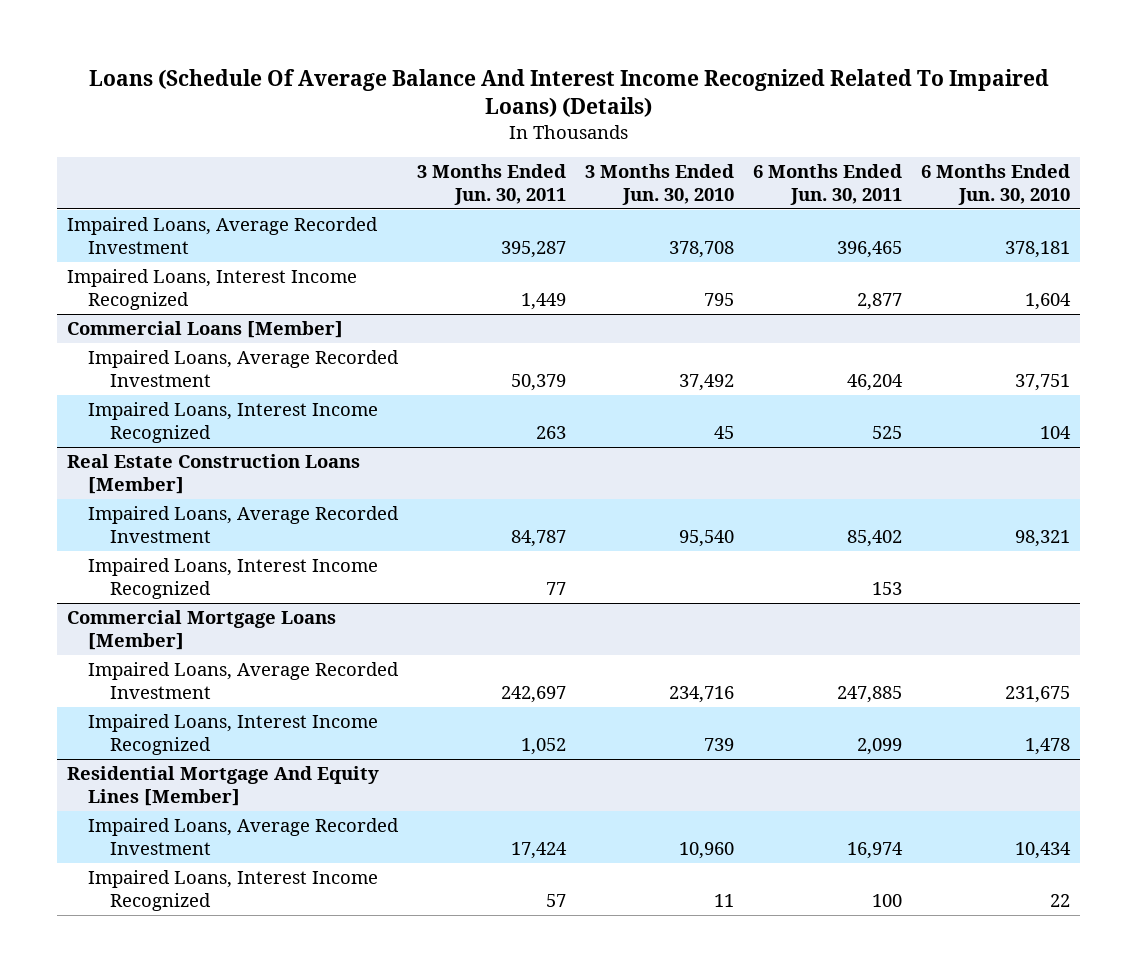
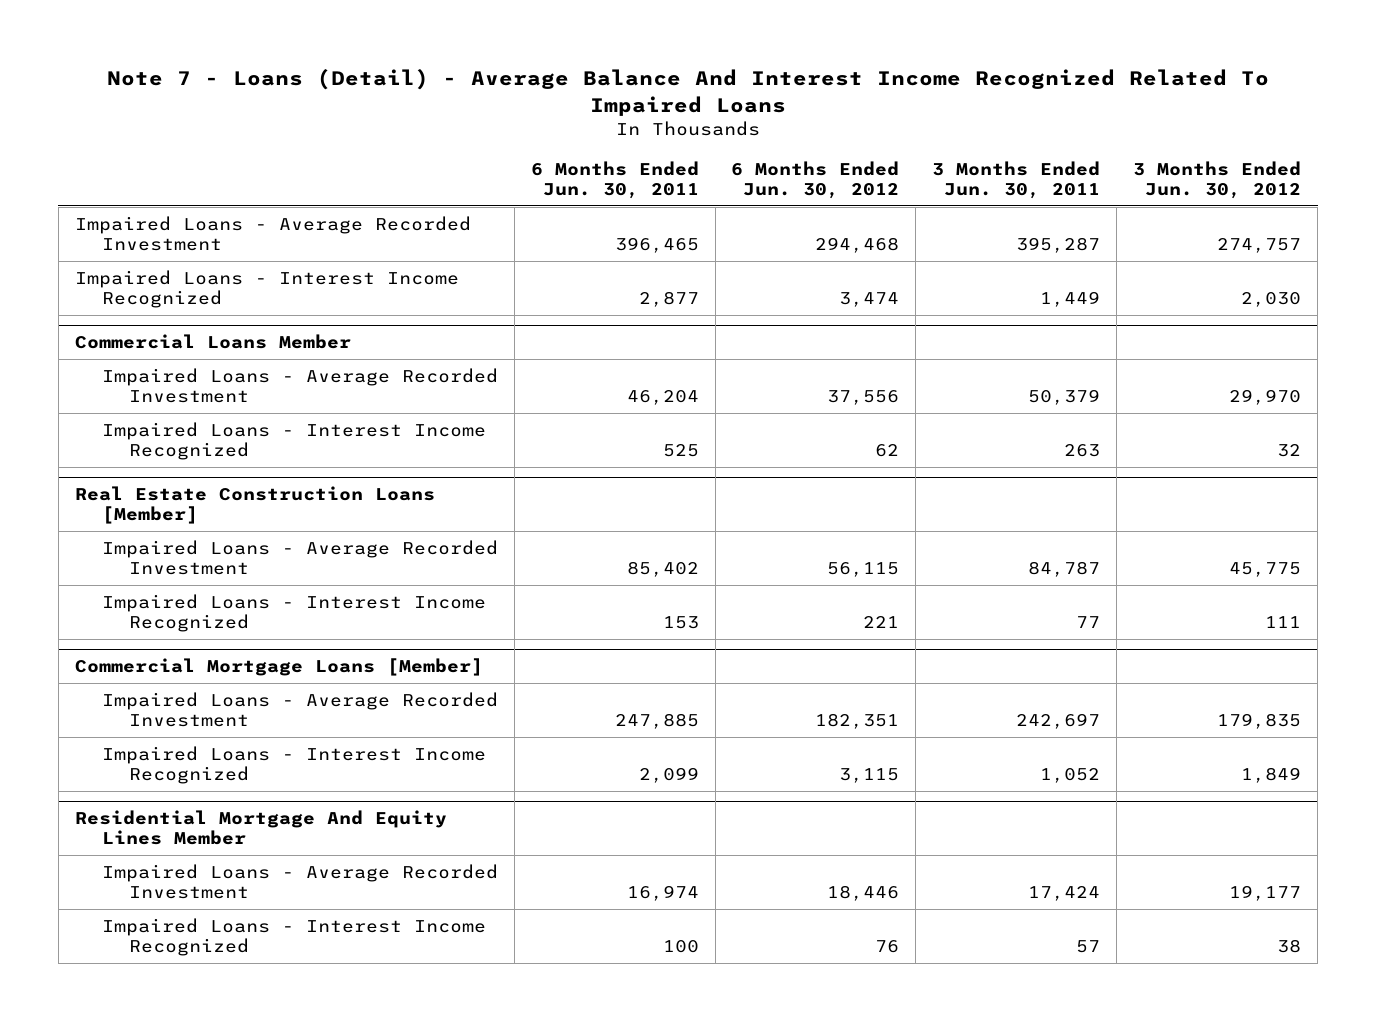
[88,68,1049,118] Loans (Schedule Of Average Balance And Interest Income Recognized Related To Impaired Loans) (Details) -> [106,68,1269,116] Note 7 - Loans (Detail) - Average Balance And Interest Income Recognized Related To Impaired Loans
[585,164,735,205] 3 Months Ended Jun. 30, 2010 -> none
[921,164,1071,205] 6 Months Ended Jun. 30, 2010 -> none
none -> [731,160,900,200] 6 Months Ended Jun. 30, 2012
none -> [1133,160,1302,200] 3 Months Ended Jun. 30, 2012
[66,216,378,254] Impaired Loans, Average Recorded Investment -> [74,215,471,252] Impaired Loans - Average Recorded Investment
[66,268,357,310] Impaired Loans, Interest Income Recognized -> [74,269,459,309] Impaired Loans - Interest Income Recognized
[66,320,343,338] Commercial Loans [Member] -> [74,333,351,349] Commercial Loans Member
[88,349,400,387] Impaired Loans, Average Recorded Investment -> [101,367,498,404] Impaired Loans - Average Recorded Investment
[88,401,379,443] Impaired Loans, Interest Income Recognized -> [101,421,486,461] Impaired Loans - Interest Income Recognized
[88,505,400,543] Impaired Loans, Average Recorded Investment -> [101,539,498,576] Impaired Loans - Average Recorded Investment
[88,557,379,599] Impaired Loans, Interest Income Recognized -> [101,593,486,633] Impaired Loans - Interest Income Recognized
[88,661,400,699] Impaired Loans, Average Recorded Investment -> [101,691,498,728] Impaired Loans - Average Recorded Investment
[88,713,379,755] Impaired Loans, Interest Income Recognized -> [101,745,486,785] Impaired Loans - Interest Income Recognized
[66,765,379,806] Residential Mortgage And Equity Lines [Member] -> [74,809,447,846] Residential Mortgage And Equity Lines Member
[88,817,400,855] Impaired Loans, Average Recorded Investment -> [101,863,498,900] Impaired Loans - Average Recorded Investment
[88,869,379,911] Impaired Loans, Interest Income Recognized -> [101,917,486,957] Impaired Loans - Interest Income Recognized

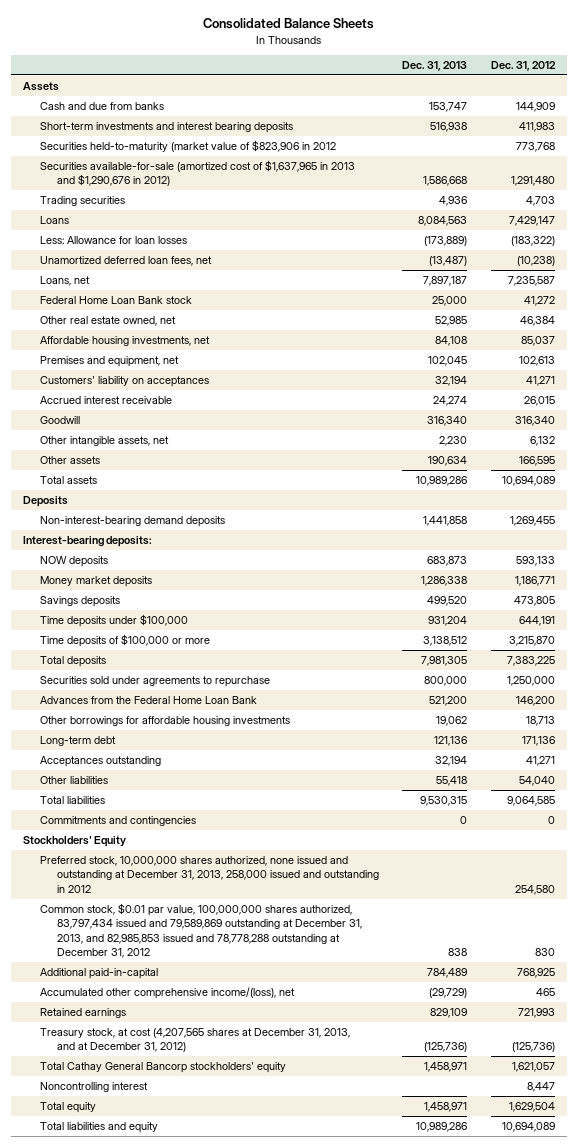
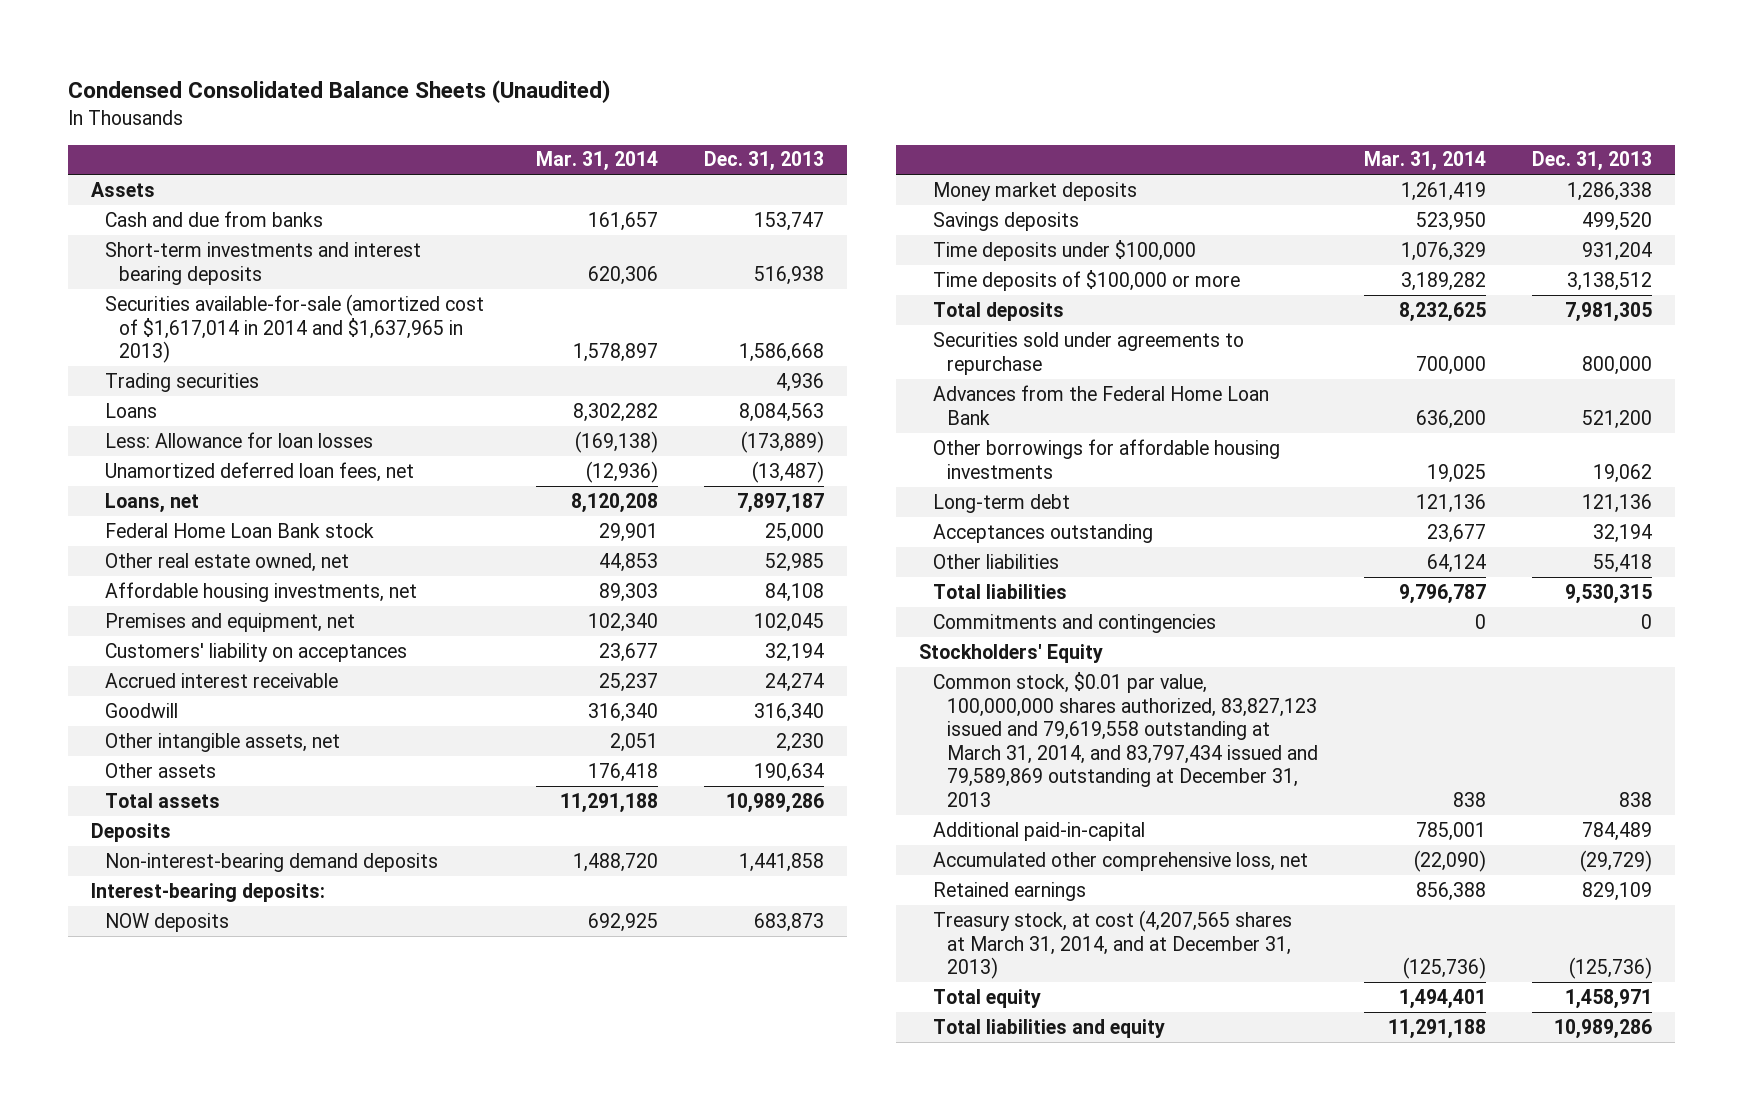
[202,18,374,30] Consolidated Balance Sheets -> [68,80,611,104] Condensed Consolidated Balance Sheets (Unaudited)
[490,61,556,72] Dec. 31, 2012 -> none
none -> [536,151,659,172] Mar. 31, 2014
[39,140,336,153] Securities held-to-maturity (market value of $823,906 in 2012 -> none
[39,160,355,187] Securities available-for-sale (amortized cost of $1,637,965 in 2013 and $1,290,676 in 2012) -> [105,293,485,364] Securities available-for-sale (amortized cost of $1,617,014 in 2014 and $1,637,965 in 2013)
[39,856,379,893] Preferred stock, 10,000,000 shares authorized, none issued and outstanding at December 31, 2013, 258,000 issued and outstanding in 2012 -> none
[39,903,362,958] Common stock, $0.01 par value, 100,000,000 shares authorized, 83,797,434 issued and 79,589,869 outstanding at December 31, 2013, and 82,985,853 issued and 78,778,288 outstanding at December 31, 2012 -> [933,671,1319,808] Common stock, $0.01 par value, 100,000,000 shares authorized, 83,827,123 issued and 79,619,558 outstanding at March 31, 2014, and 83,797,434 issued and 79,589,869 outstanding at December 31, 2013
[39,987,295,1000] Accumulated other comprehensive income/(loss), net -> [933,851,1309,871] Accumulated other comprehensive loss, net
[39,1062,286,1074] Total Cathay General Bancorp stockholders' equity -> none
[39,1082,148,1093] Noncontrolling interest -> none
[39,1028,350,1053] Treasury stock, at cost (4,207,565 shares at December 31, 2013, and at December 31, 2012) -> [933,909,1293,980] Treasury stock, at cost (4,207,565 shares at March 31, 2014, and at December 31, 2013)

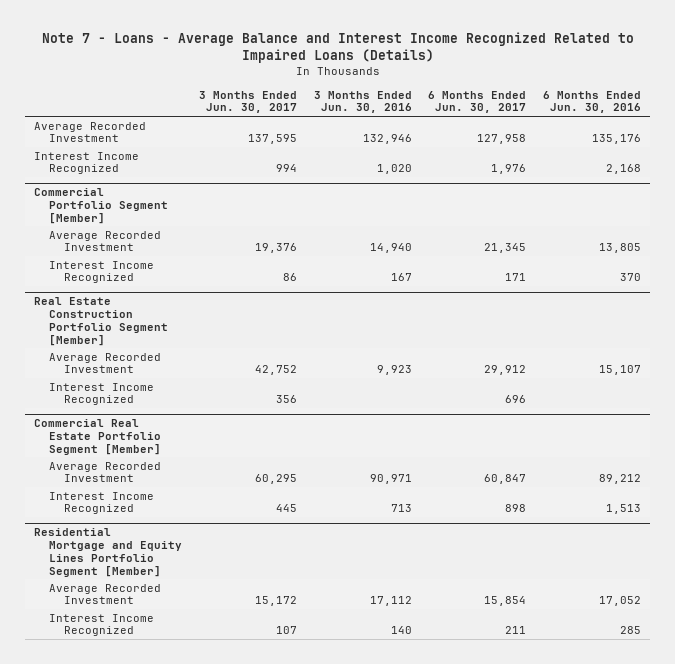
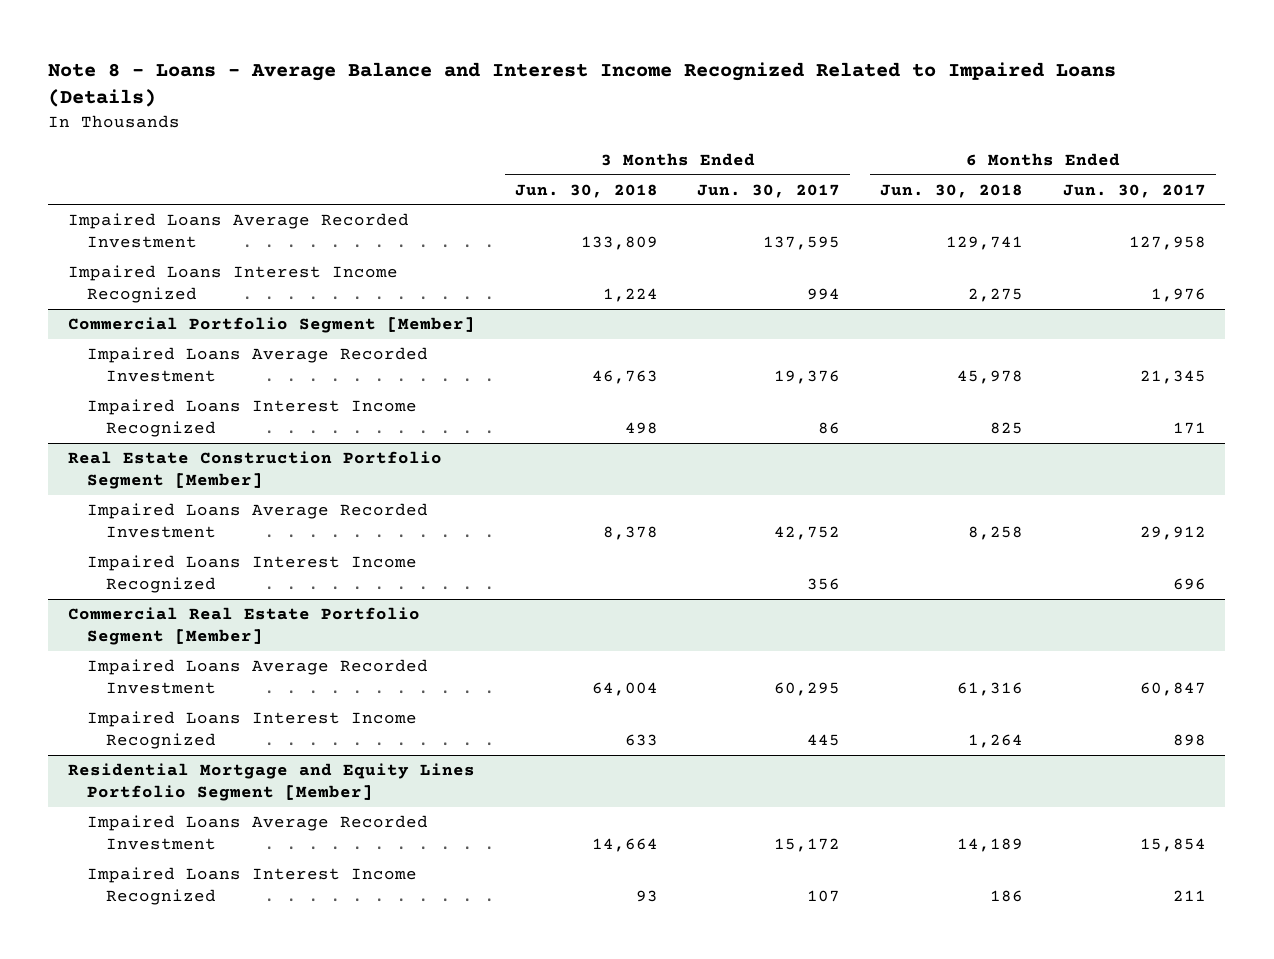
[41,31,634,63] Note 7 - Loans - Average Balance and Interest Income Recognized Related to Impaired Loans (Details) -> [48,61,1117,108] Note 8 - Loans - Average Balance and Interest Income Recognized Related to Impaired Loans (Details)
[313,90,412,114] 3 Months Ended Jun. 30, 2016 -> none
[543,90,642,114] 6 Months Ended Jun. 30, 2016 -> none
none -> [514,183,658,198] Jun. 30, 2018
none -> [880,183,1024,198] Jun. 30, 2018
[33,121,146,143] Average Recorded Investment -> [68,212,410,249] Impaired Loans Average Recorded Investment
[33,151,139,175] Interest Income Recognized -> [68,264,399,304] Impaired Loans Interest Income Recognized
[49,230,162,252] Average Recorded Investment -> [86,346,428,383] Impaired Loans Average Recorded Investment
[49,260,155,284] Interest Income Recognized -> [86,398,417,438] Impaired Loans Interest Income Recognized
[49,352,162,374] Average Recorded Investment -> [86,502,428,539] Impaired Loans Average Recorded Investment
[49,382,155,406] Interest Income Recognized -> [86,554,417,594] Impaired Loans Interest Income Recognized
[49,461,162,483] Average Recorded Investment -> [86,658,428,695] Impaired Loans Average Recorded Investment
[49,491,155,515] Interest Income Recognized -> [86,710,417,750] Impaired Loans Interest Income Recognized
[49,583,162,605] Average Recorded Investment -> [86,814,428,851] Impaired Loans Average Recorded Investment
[49,613,155,637] Interest Income Recognized -> [86,866,417,906] Impaired Loans Interest Income Recognized

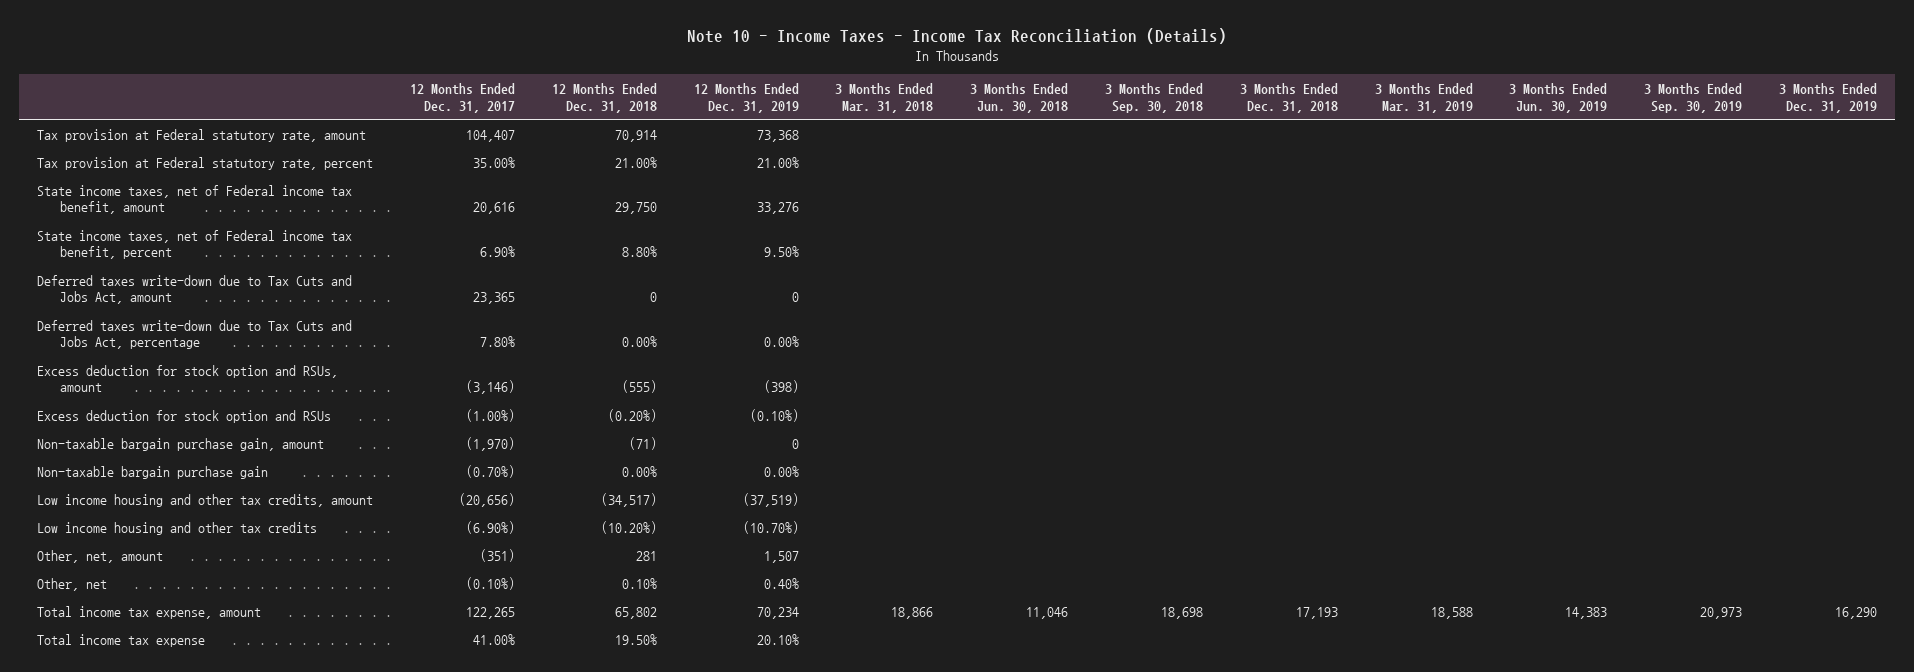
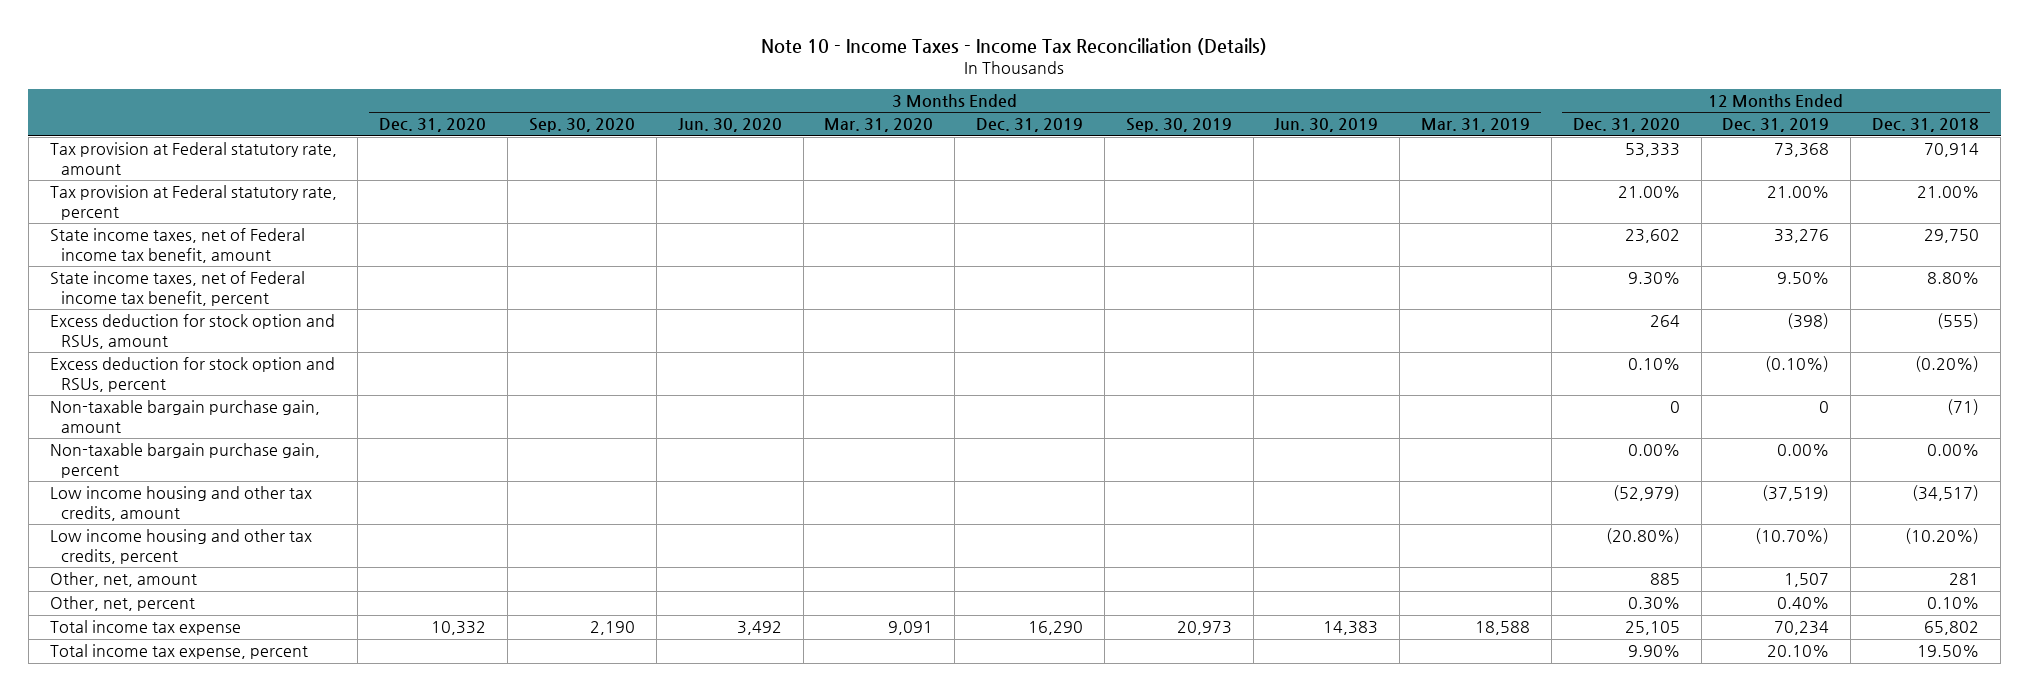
[410,82,516,113] 12 Months Ended Dec. 31, 2017 -> none
[835,82,934,113] 3 Months Ended Mar. 31, 2018 -> none
[970,82,1069,113] 3 Months Ended Jun. 30, 2018 -> none
[1105,82,1204,113] 3 Months Ended Sep. 30, 2018 -> none
[1239,82,1338,113] 3 Months Ended Dec. 31, 2018 -> none
none -> [379,118,487,133] Dec. 31, 2020
none -> [529,118,636,133] Sep. 30, 2020
none -> [677,118,782,133] Jun. 30, 2020
none -> [824,118,934,133] Mar. 31, 2020
none -> [1572,118,1680,133] Dec. 31, 2020
[37,274,353,305] Deferred taxes write-down due to Tax Cuts and Jobs Act, amount -> none
[37,319,353,350] Deferred taxes write-down due to Tax Cuts and Jobs Act, percentage -> none
[37,409,332,423] Excess deduction for stock option and RSUs -> [49,357,335,392] Excess deduction for stock option and RSUs, percent
[37,465,269,479] Non-taxable bargain purchase gain -> [49,443,320,478] Non-taxable bargain purchase gain, percent
[37,521,318,535] Low income housing and other tax credits -> [49,529,312,564] Low income housing and other tax credits, percent
[37,577,108,591] Other, net -> [49,596,195,612] Other, net, percent
[37,605,262,619] Total income tax expense, amount -> [49,620,241,636] Total income tax expense
[37,633,206,647] Total income tax expense -> [49,644,308,660] Total income tax expense, percent

